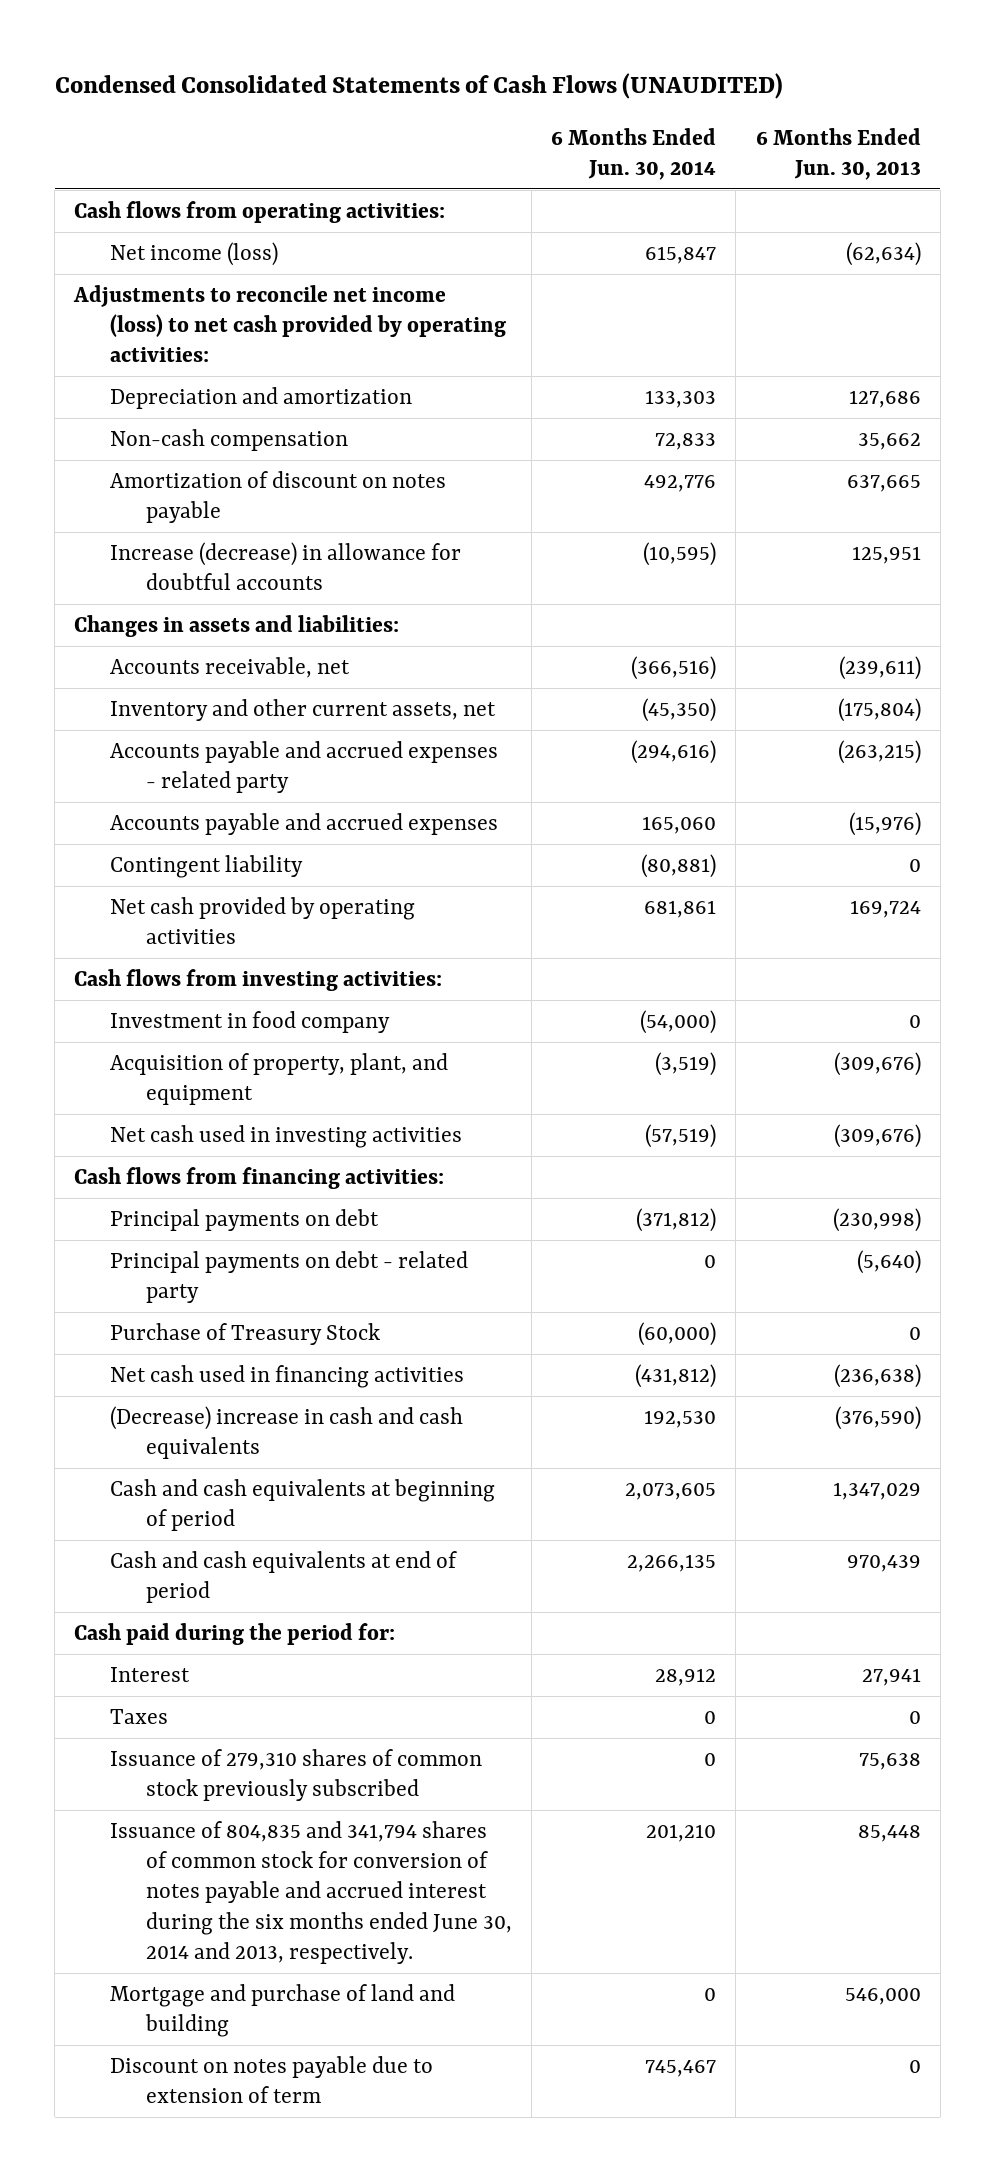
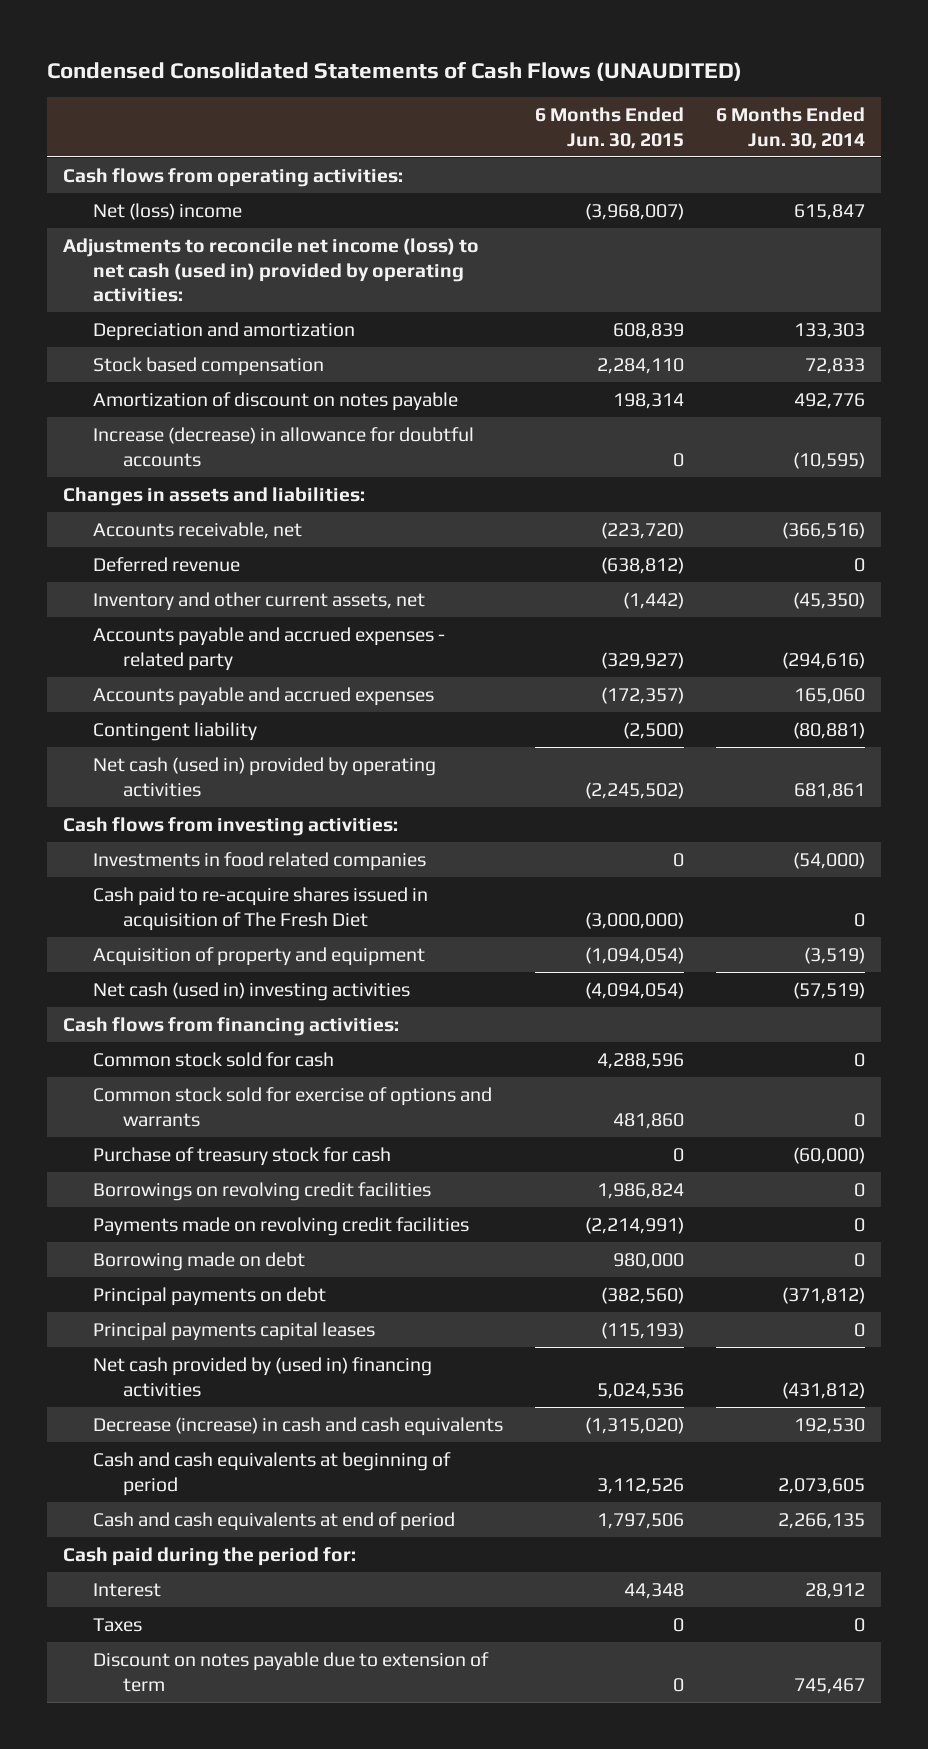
[755,127,921,181] 6 Months Ended Jun. 30, 2013 -> none
none -> [534,107,684,149] 6 Months Ended Jun. 30, 2015
[110,241,279,266] Net income (loss) -> [93,202,243,220] Net (loss) income
[73,284,507,363] Adjustments to reconcile net income (loss) to net cash provided by operating activities: -> [62,237,479,303] Adjustments to reconcile net income (loss) to net cash (used in) provided by operating activities:
[110,428,349,451] Non-cash compensation -> [93,356,325,376] Stock based compensation
none -> [93,556,241,572] Deferred revenue
[110,896,416,945] Net cash provided by operating activities -> [93,756,437,797] Net cash (used in) provided by operating activities
[110,1010,391,1033] Investment in food company -> [93,851,427,871] Investments in food related companies
none -> [93,886,429,931] Cash paid to re-acquire shares issued in acquisition of The Fresh Diet
[110,1052,449,1106] Acquisition of property, plant, and equipment -> [93,946,426,966] Acquisition of property and equipment
[110,1124,463,1148] Net cash used in investing activities -> [93,981,411,1001] Net cash (used in) investing activities
none -> [93,1051,335,1067] Common stock sold for cash
none -> [93,1086,493,1127] Common stock sold for exercise of options and warrants
none -> [93,1146,392,1166] Purchase of treasury stock for cash
none -> [93,1181,432,1201] Borrowings on revolving credit facilities
none -> [93,1216,470,1236] Payments made on revolving credit facilities
none -> [93,1251,306,1271] Borrowing made on debt
[110,1250,469,1304] Principal payments on debt - related party -> none
[110,1322,381,1345] Purchase of Treasury Stock -> none
none -> [93,1321,376,1341] Principal payments capital leases
[110,1364,465,1388] Net cash used in financing activities -> [93,1356,433,1397] Net cash provided by (used in) financing activities
[110,1405,464,1460] (Decrease) increase in cash and cash equivalents -> [93,1416,504,1436] Decrease (increase) in cash and cash equivalents
[110,1748,483,1802] Issuance of 279,310 shares of common stock previously subscribed -> none
[110,1820,513,1965] Issuance of 804,835 and 341,794 shares of common stock for conversion of notes payable and accrued interest during the six months ended June 30, 2014 and 2013, respectively. -> none
[110,1983,456,2038] Mortgage and purchase of land and building -> none

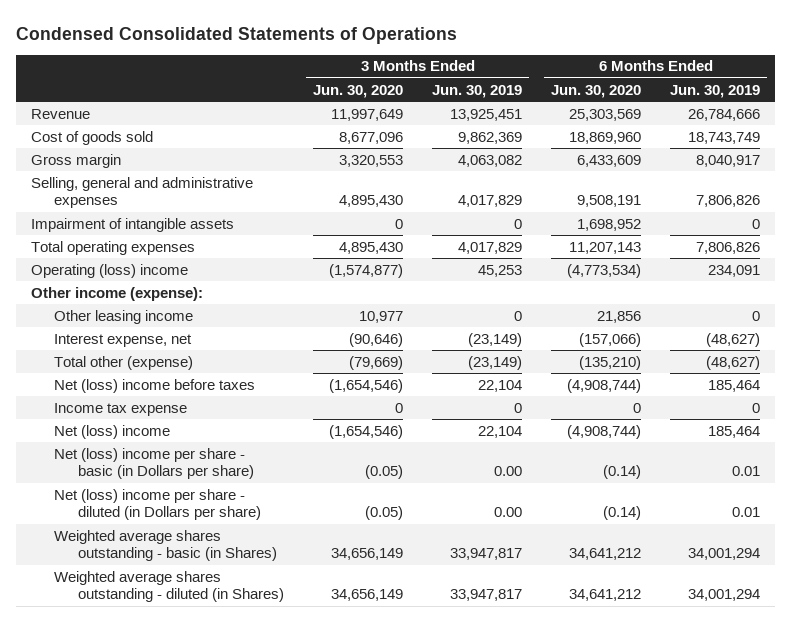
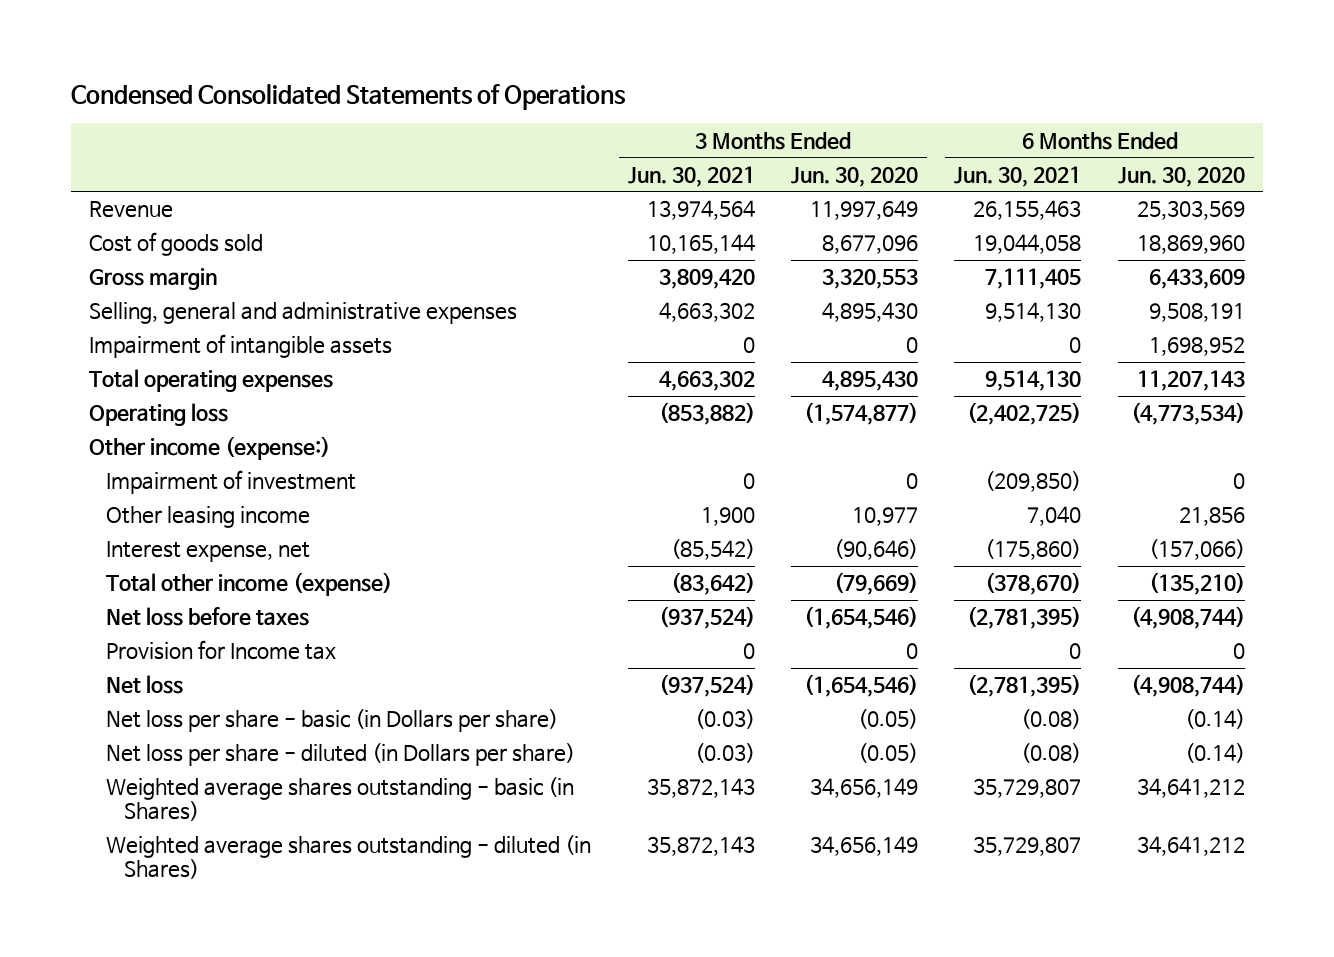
[432,84,523,98] Jun. 30, 2019 -> none
[670,84,761,98] Jun. 30, 2019 -> none
none -> [627,165,755,187] Jun. 30, 2021
none -> [954,165,1082,187] Jun. 30, 2021
[30,263,188,278] Operating (loss) income -> [88,403,228,427] Operating loss
[30,286,203,301] Other income (expense): -> [88,436,330,461] Other income (expense:)
none -> [106,470,357,495] Impairment of investment
[54,355,194,370] Total other (expense) -> [106,572,393,597] Total other income (expense)
[54,378,256,393] Net (loss) income before taxes -> [106,607,310,627] Net loss before taxes
[54,402,188,416] Income tax expense -> [106,640,337,661] Provision for Income tax
[54,424,171,439] Net (loss) income -> [106,675,184,695] Net loss
[54,447,255,480] Net (loss) income per share - basic (in Dollars per share) -> [106,709,559,733] Net loss per share - basic (in Dollars per share)
[54,488,262,521] Net (loss) income per share - diluted (in Dollars per share) -> [106,743,576,767] Net loss per share - diluted (in Dollars per share)

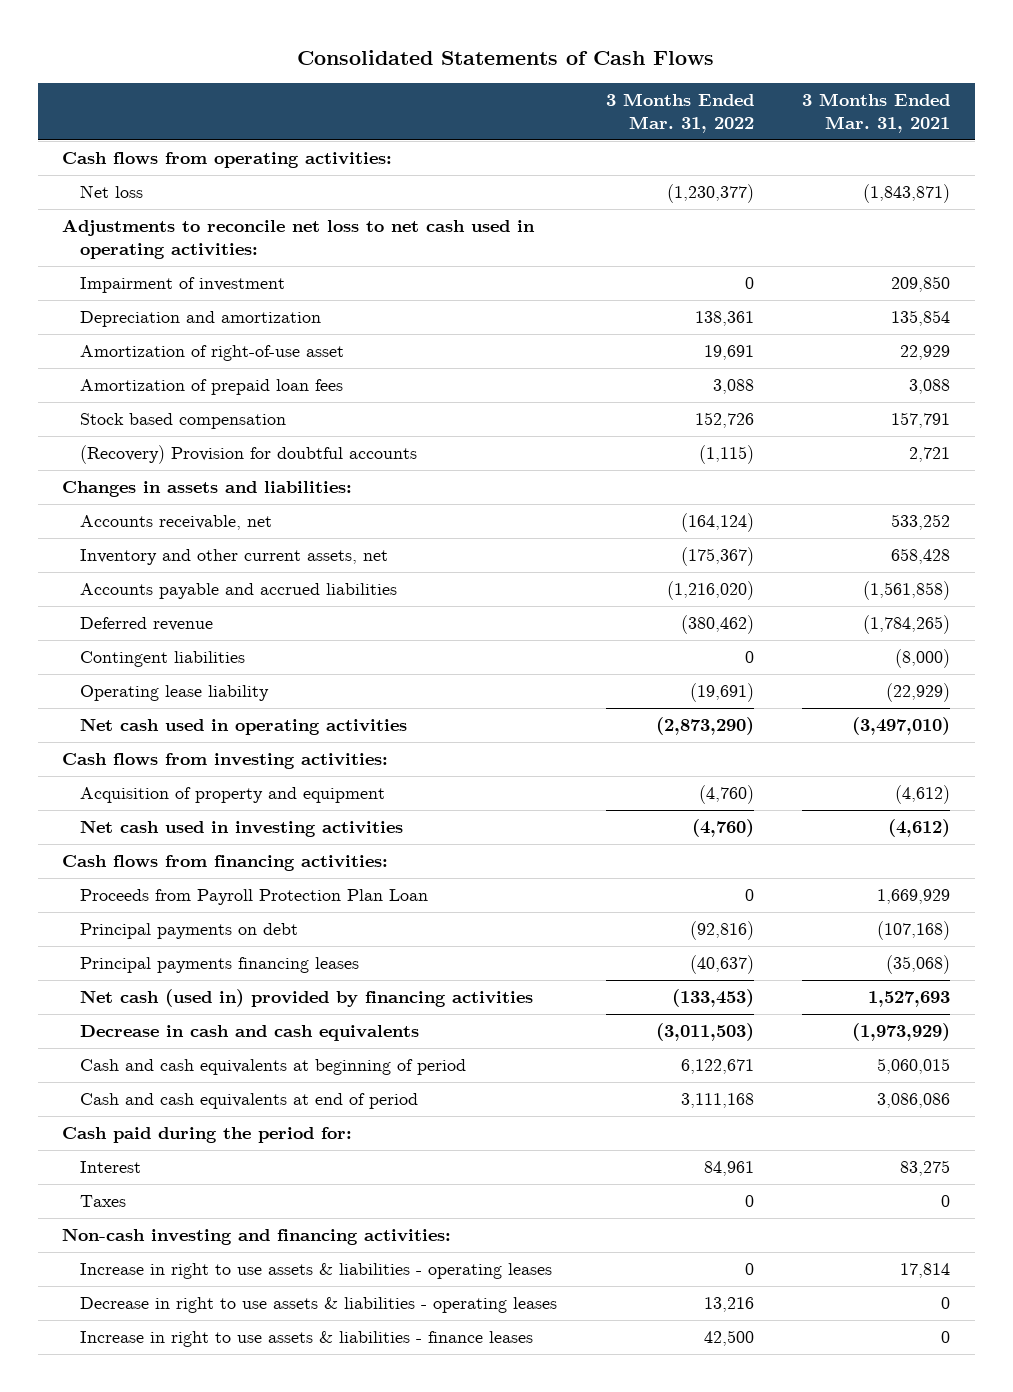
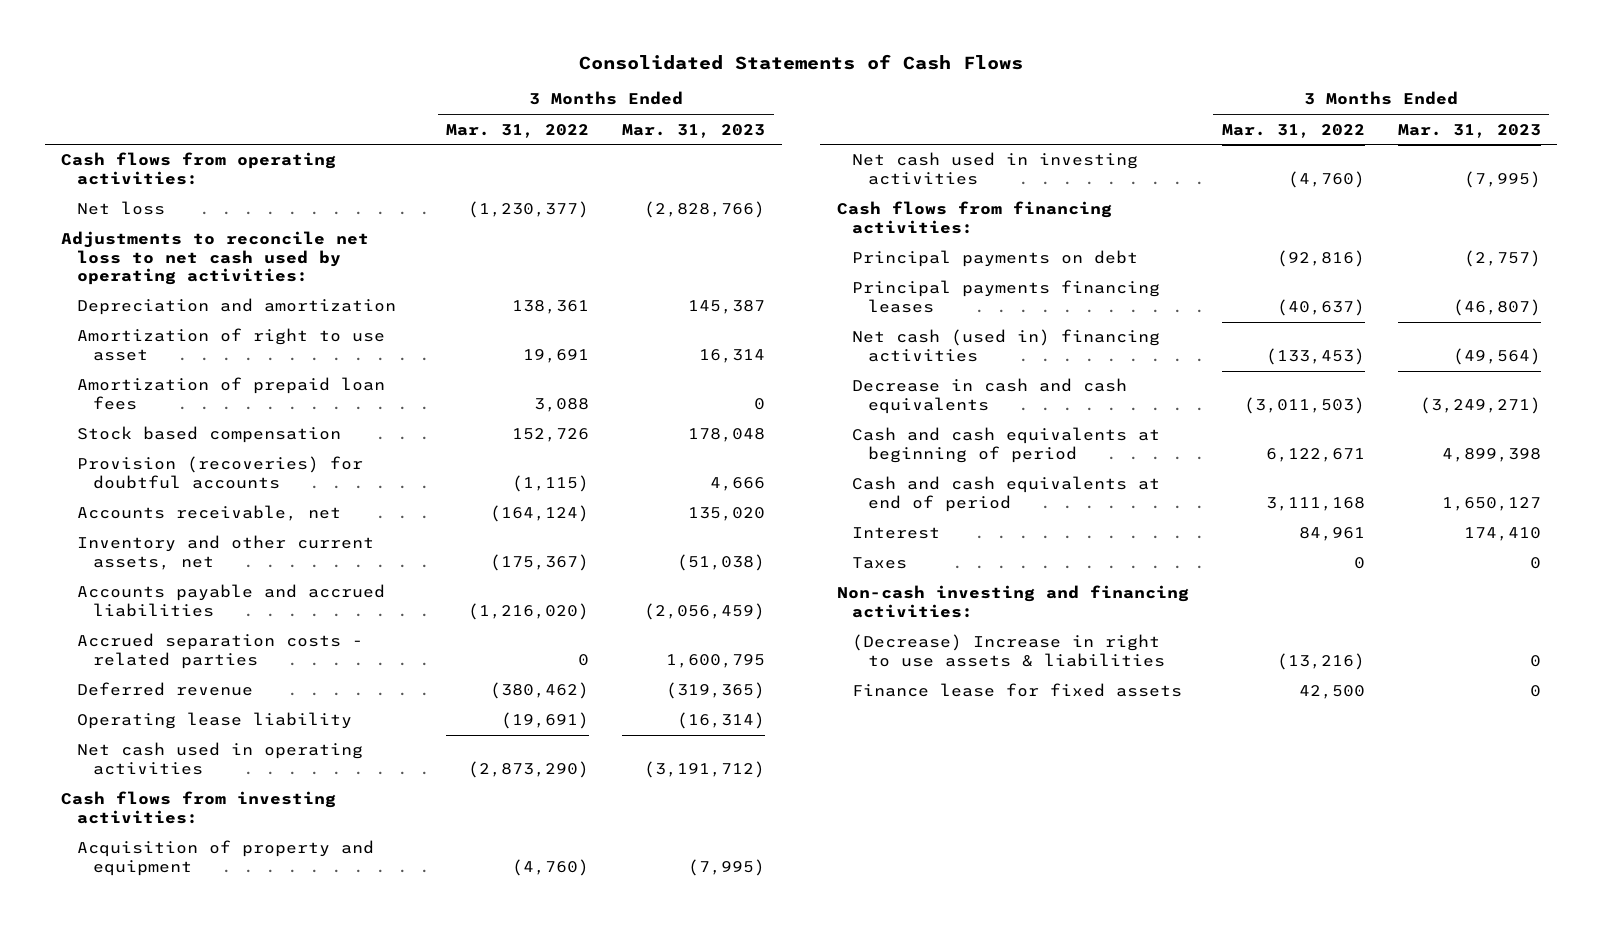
[802,93,951,133] 3 Months Ended Mar. 31, 2021 -> none
none -> [622,123,766,138] Mar. 31, 2023
[79,277,285,294] Impairment of investment -> none
[62,219,536,259] Adjustments to reconcile net loss to net cash used in operating activities: -> [61,231,370,286] Adjustments to reconcile net loss to net cash used by operating activities:
[79,345,344,362] Amortization of right-of-use asset -> [77,328,386,361] Amortization of right to use asset
[62,481,353,498] Changes in assets and liabilities: -> none
[79,445,417,465] (Recovery) Provision for doubtful accounts -> [77,456,364,489] Provision (recoveries) for doubtful accounts
none -> [77,633,364,669] Accrued separation costs - related parties
[79,651,245,668] Contingent liabilities -> none
[79,889,428,906] Proceeds from Payroll Protection Plan Loan -> none
[79,989,533,1008] Net cash (used in) provided by financing activities -> [852,329,1161,362] Net cash (used in) financing activities
[62,1127,353,1144] Cash paid during the period for: -> none
[79,1297,557,1314] Decrease in right to use assets & liabilities - operating leases -> none
[79,1263,552,1280] Increase in right to use assets & liabilities - operating leases -> [852,634,1166,667] (Decrease) Increase in right to use assets & liabilities
[744,1263,754,1276] 0 -> [1276,652,1365,670] (13,216)
[79,1331,533,1348] Increase in right to use assets & liabilities - finance leases -> [852,683,1183,698] Finance lease for fixed assets

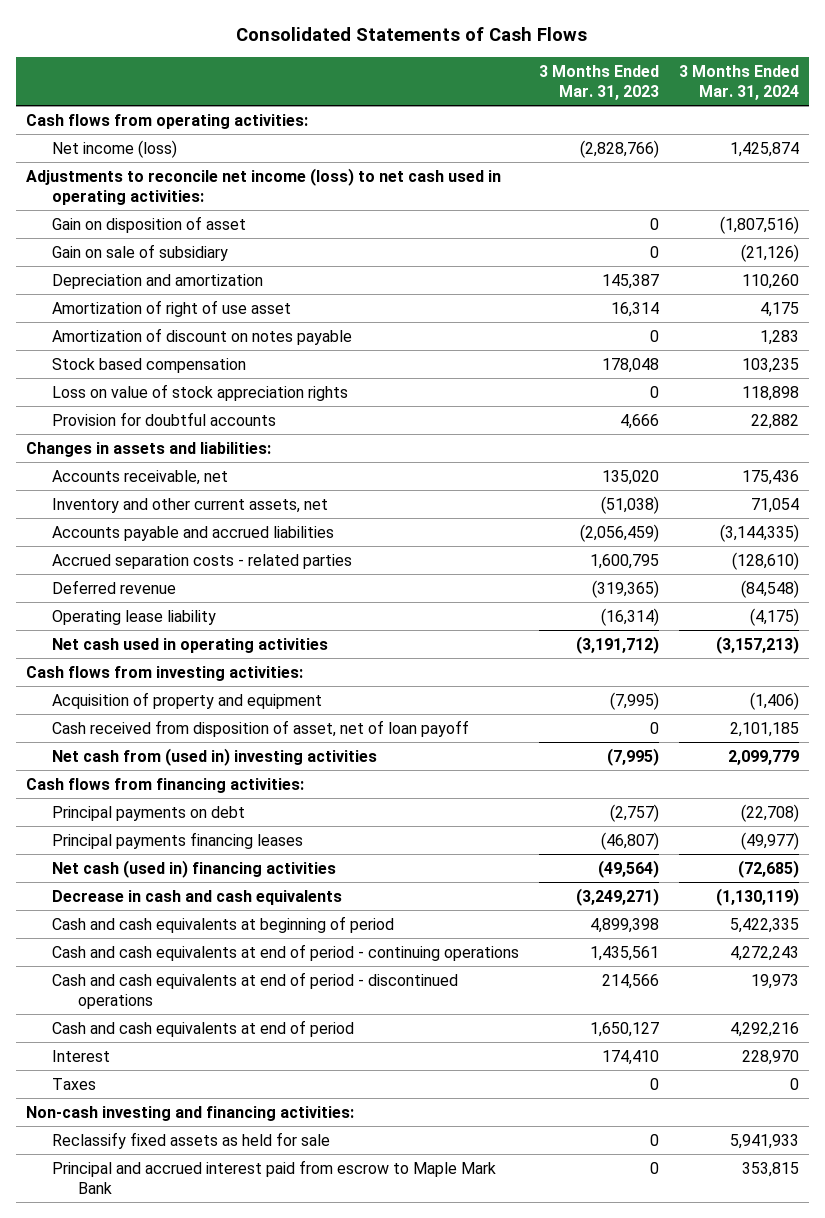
[446,123,590,138] Mar. 31, 2022 -> none
none -> [679,64,800,101] 3 Months Ended Mar. 31, 2024
[77,201,166,216] Net loss -> [51,139,177,158] Net income (loss)
[61,231,370,286] Adjustments to reconcile net loss to net cash used by operating activities: -> [25,167,501,206] Adjustments to reconcile net income (loss) to net cash used in operating activities:
none -> [51,215,246,233] Gain on disposition of asset
none -> [51,243,228,261] Gain on sale of subsidiary
[77,377,386,410] Amortization of prepaid loan fees -> none
[77,328,386,361] Amortization of right to use asset -> [51,299,291,317] Amortization of right of use asset
none -> [51,327,352,345] Amortization of discount on notes payable
none -> [51,383,348,401] Loss on value of stock appreciation rights
[77,456,364,489] Provision (recoveries) for doubtful accounts -> [51,411,276,426] Provision for doubtful accounts
none -> [25,441,271,457] Changes in assets and liabilities:
none -> [51,719,469,737] Cash received from disposition of asset, net of loan payoff
[852,152,1139,185] Net cash used in investing activities -> [51,747,377,766] Net cash from (used in) investing activities
none -> [51,943,519,961] Cash and cash equivalents at end of period - continuing operations
none -> [51,971,458,1010] Cash and cash equivalents at end of period - discontinued operations
[852,634,1166,667] (Decrease) Increase in right to use assets & liabilities -> none
[852,683,1183,698] Finance lease for fixed assets -> none
none -> [51,1131,330,1149] Reclassify fixed assets as held for sale
none -> [51,1159,496,1195] Principal and accrued interest paid from escrow to Maple Mark Bank

